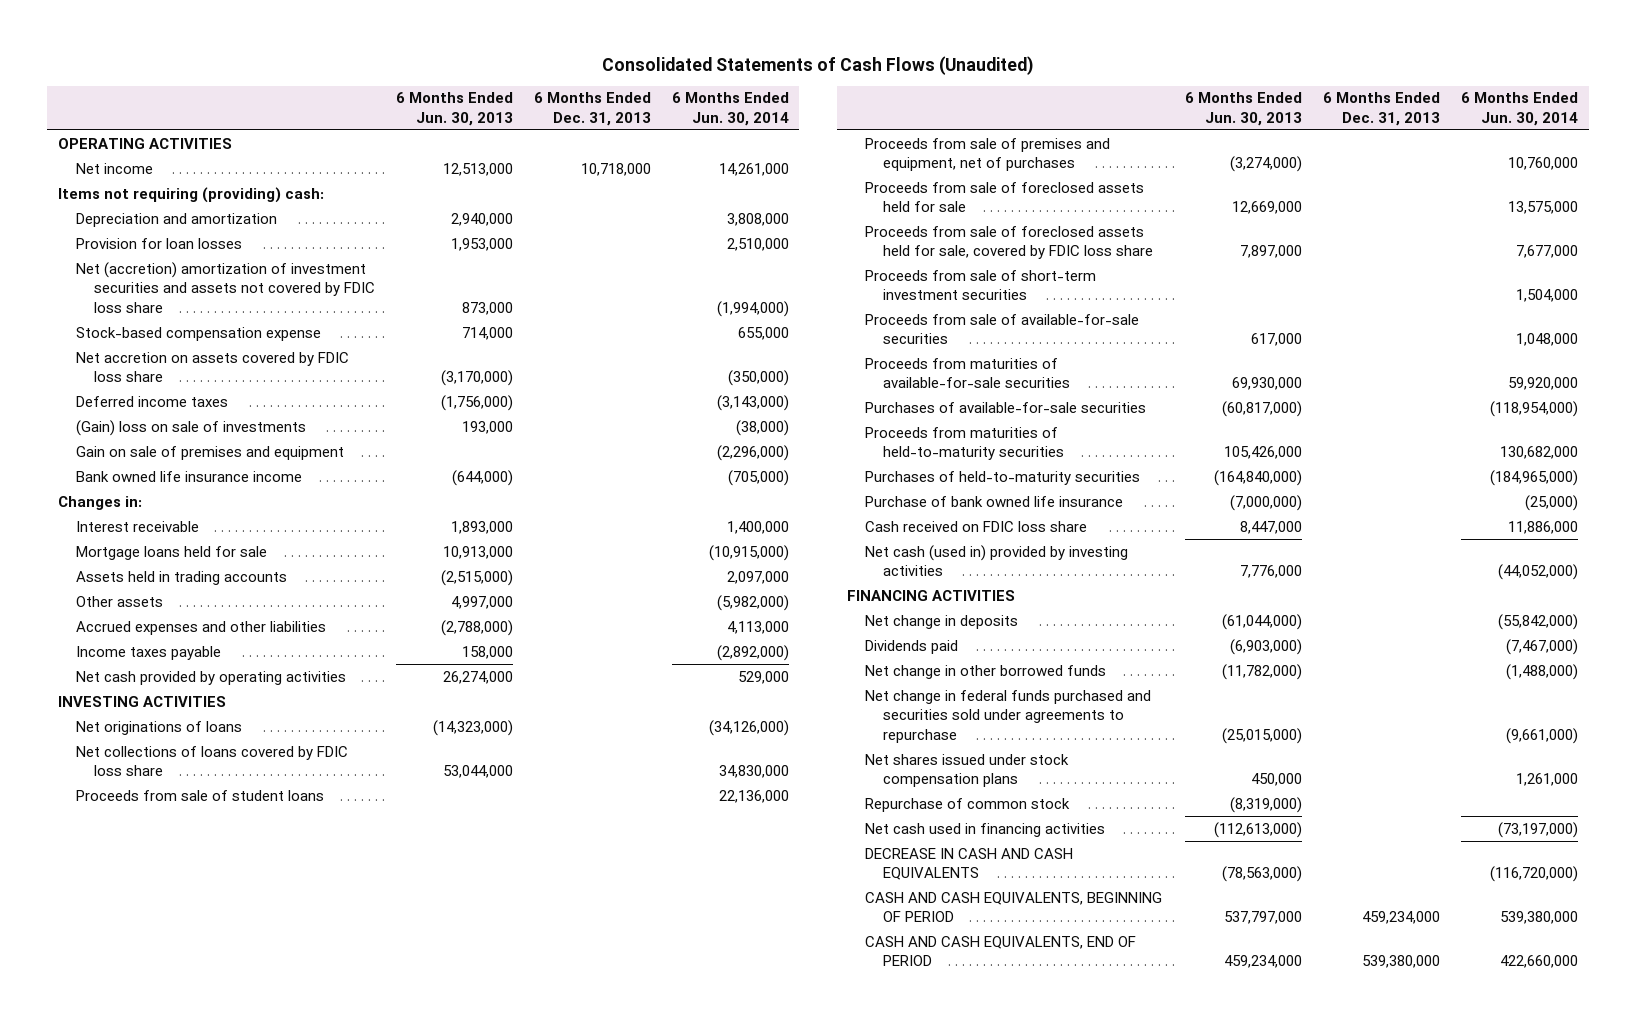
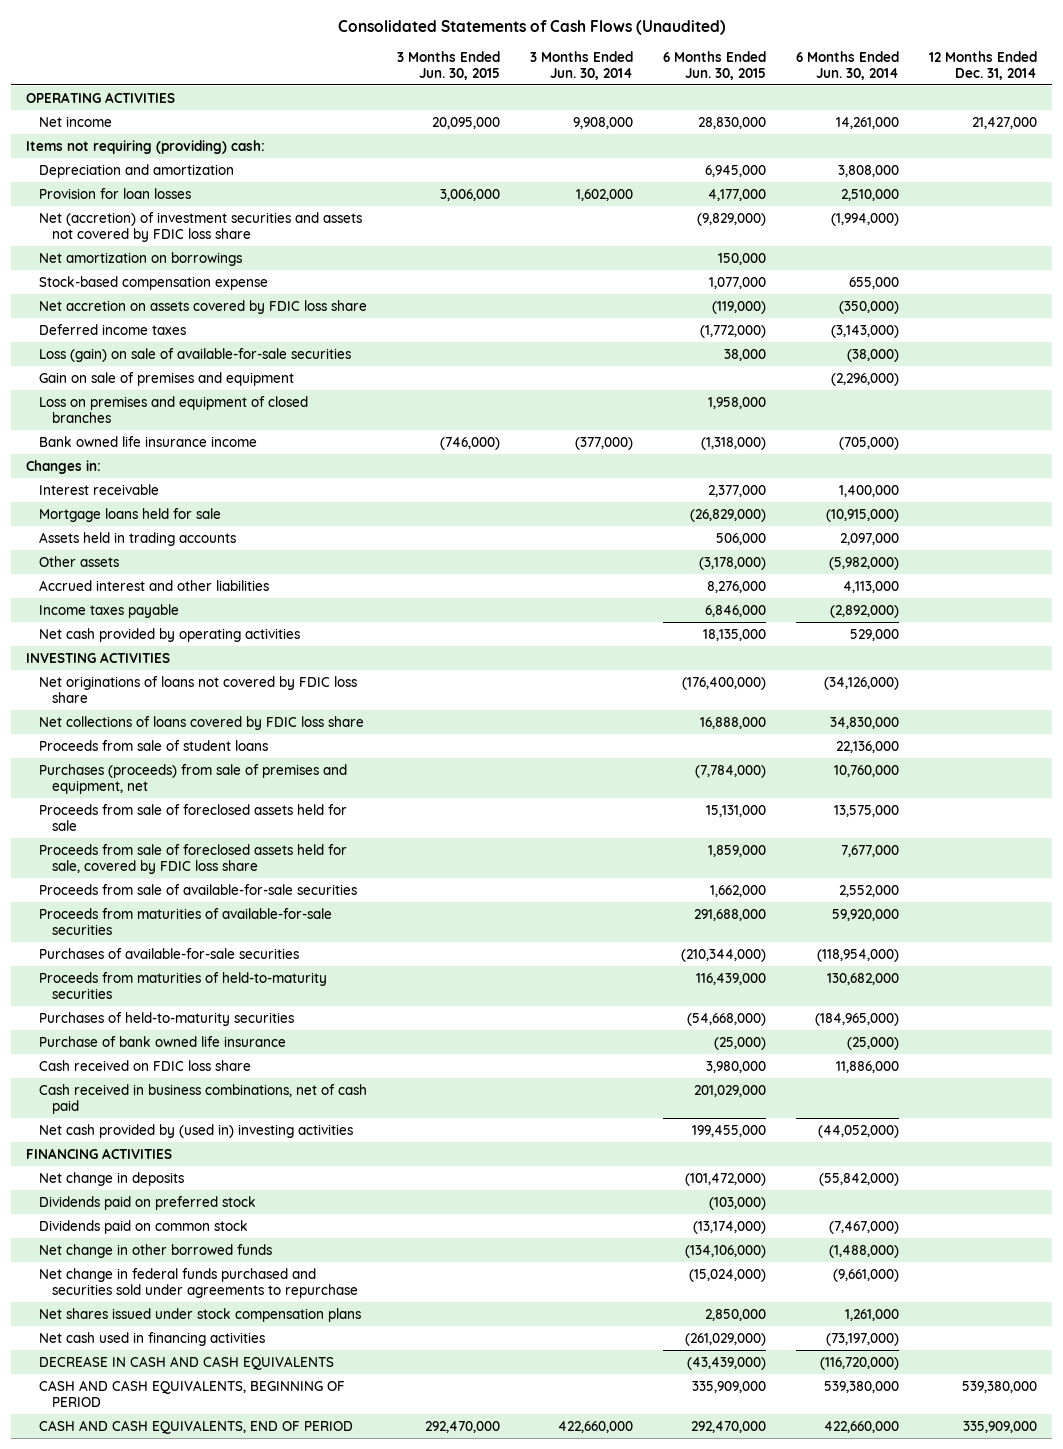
[395,92,513,126] 6 Months Ended Jun. 30, 2013 -> none
[533,92,651,126] 6 Months Ended Dec. 31, 2013 -> none
none -> [397,50,501,80] 3 Months Ended Jun. 30, 2015
none -> [530,50,634,80] 3 Months Ended Jun. 30, 2014
none -> [663,50,767,80] 6 Months Ended Jun. 30, 2015
none -> [929,50,1038,80] 12 Months Ended Dec. 31, 2014
[75,261,375,313] Net (accretion) amortization of investment securities and assets not covered by FDIC loss share -> [38,211,362,242] Net (accretion) of investment securities and assets not covered by FDIC loss share
none -> [38,251,242,266] Net amortization on borrowings
[75,419,306,436] (Gain) loss on sale of investments -> [38,347,351,362] Loss (gain) on sale of available-for-sale securities
none -> [38,395,308,423] Loss on premises and equipment of closed branches
[75,620,326,635] Accrued expenses and other liabilities -> [38,579,269,591] Accrued interest and other liabilities
[75,720,242,735] Net originations of loans -> [38,675,357,703] Net originations of loans not covered by FDIC loss share
[865,137,1111,172] Proceeds from sale of premises and equipment, net of purchases -> [38,763,347,794] Purchases (proceeds) from sale of premises and equipment, net
[865,269,1097,301] Proceeds from sale of short-term investment securities -> none
[1516,333,1579,347] 1,048,000 -> [839,884,900,897] 2,552,000
none -> [38,1083,367,1114] Cash received in business combinations, net of cash paid
[865,544,1129,577] Net cash (used in) provided by investing activities -> [38,1123,353,1138] Net cash provided by (used in) investing activities
none -> [38,1195,256,1210] Dividends paid on preferred stock
[865,639,959,654] Dividends paid -> [38,1219,248,1234] Dividends paid on common stock
[865,797,1071,812] Repurchase of common stock -> none

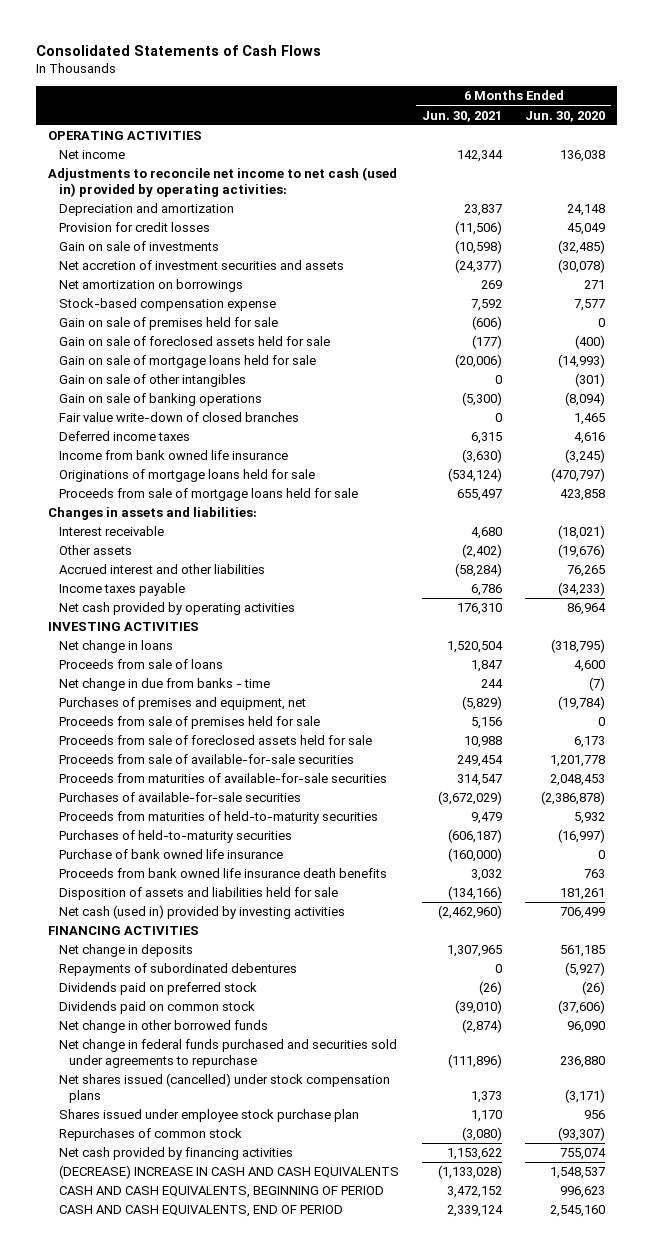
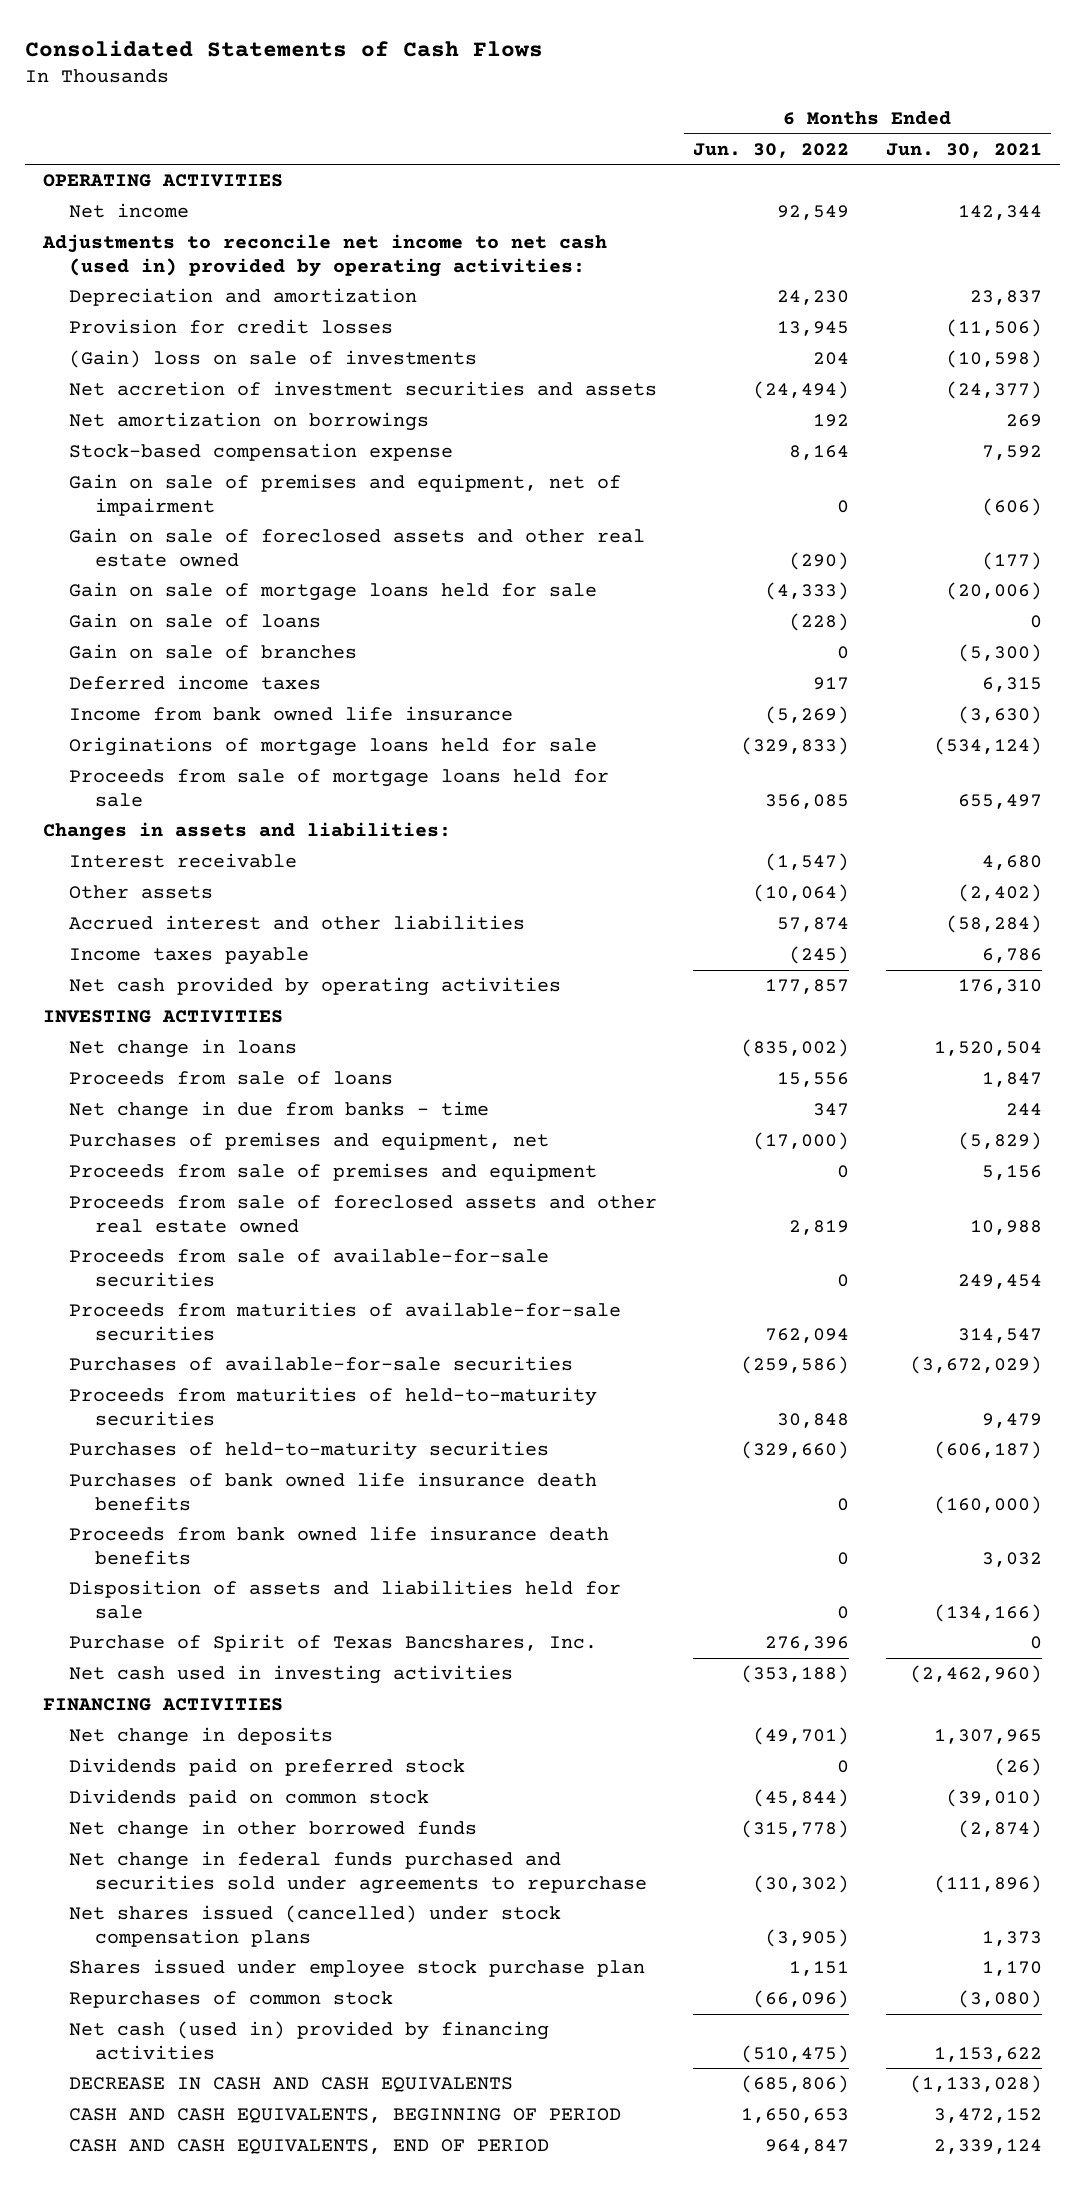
[525,110,606,122] Jun. 30, 2020 -> none
none -> [693,142,850,158] Jun. 30, 2022
[58,241,219,252] Gain on sale of investments -> [68,350,477,369] (Gain) loss on sale of investments
[58,317,278,331] Gain on sale of premises held for sale -> [68,474,621,516] Gain on sale of premises and equipment, net of impairment
[58,336,330,347] Gain on sale of foreclosed assets held for sale -> [68,528,645,567] Gain on sale of foreclosed assets and other real estate owned
[58,412,299,423] Fair value write-down of closed branches -> none
[58,374,246,388] Gain on sale of other intangibles -> [68,613,321,629] Gain on sale of loans
[58,393,262,407] Gain on sale of banking operations -> [68,644,357,660] Gain on sale of branches
[58,716,320,730] Proceeds from sale of premises held for sale -> [68,1163,597,1182] Proceeds from sale of premises and equipment
[58,735,372,746] Proceeds from sale of foreclosed assets held for sale -> [68,1195,657,1233] Proceeds from sale of foreclosed assets and other real estate owned
[58,849,283,860] Purchase of bank owned life insurance -> [68,1472,597,1511] Purchases of bank owned life insurance death benefits
none -> [68,1634,597,1653] Purchase of Spirit of Texas Bancshares, Inc.
[58,905,345,920] Net cash (used in) provided by investing activities -> [68,1665,513,1685] Net cash used in investing activities
[58,963,297,977] Repayments of subordinated debentures -> none
[58,1147,293,1161] Net cash provided by financing activities -> [68,2021,549,2060] Net cash (used in) provided by financing activities
[58,1165,399,1180] (DECREASE) INCREASE IN CASH AND CASH EQUIVALENTS -> [68,2077,513,2093] DECREASE IN CASH AND CASH EQUIVALENTS

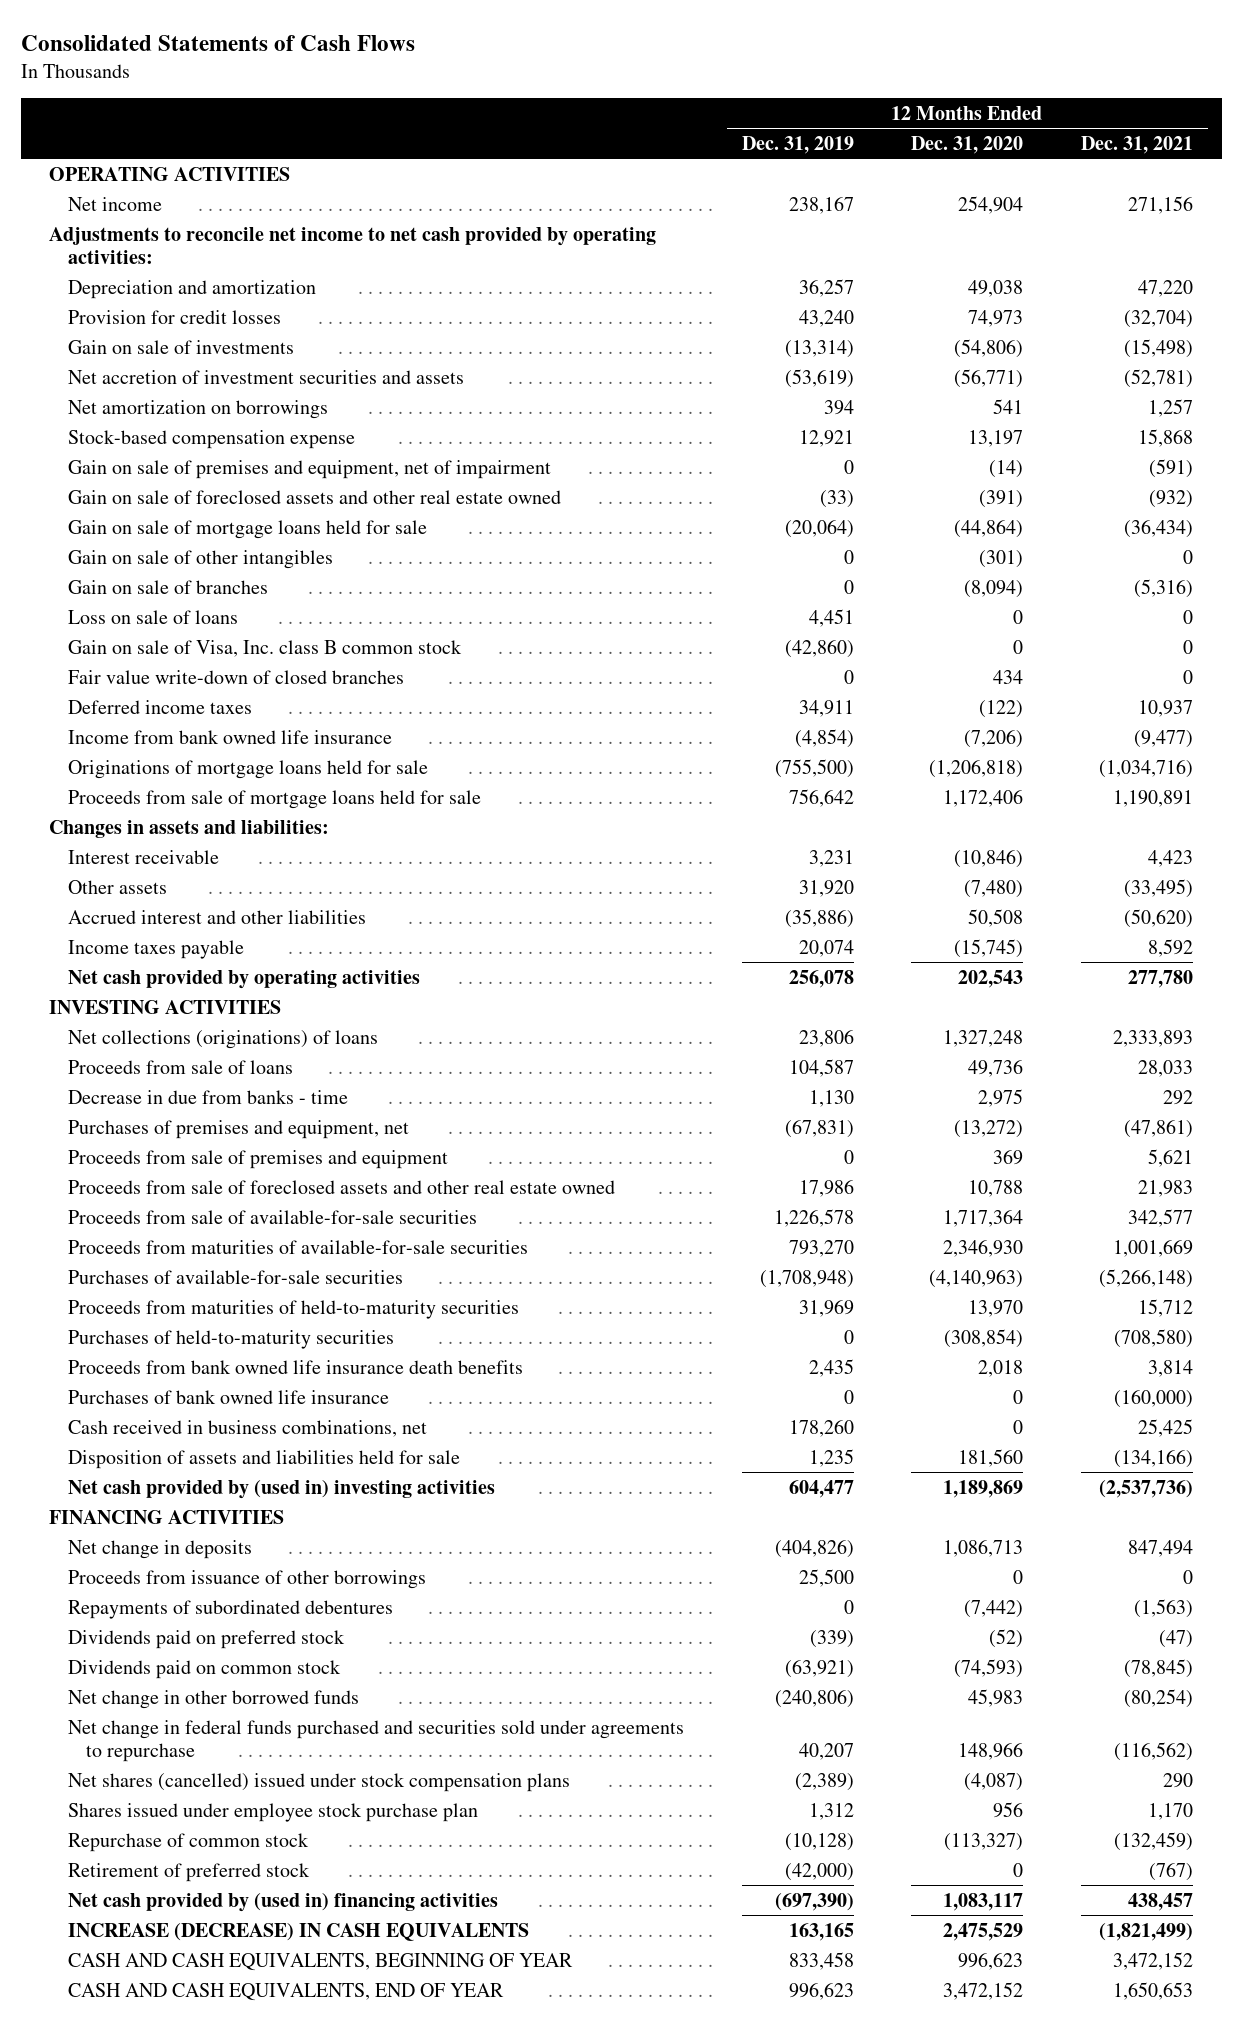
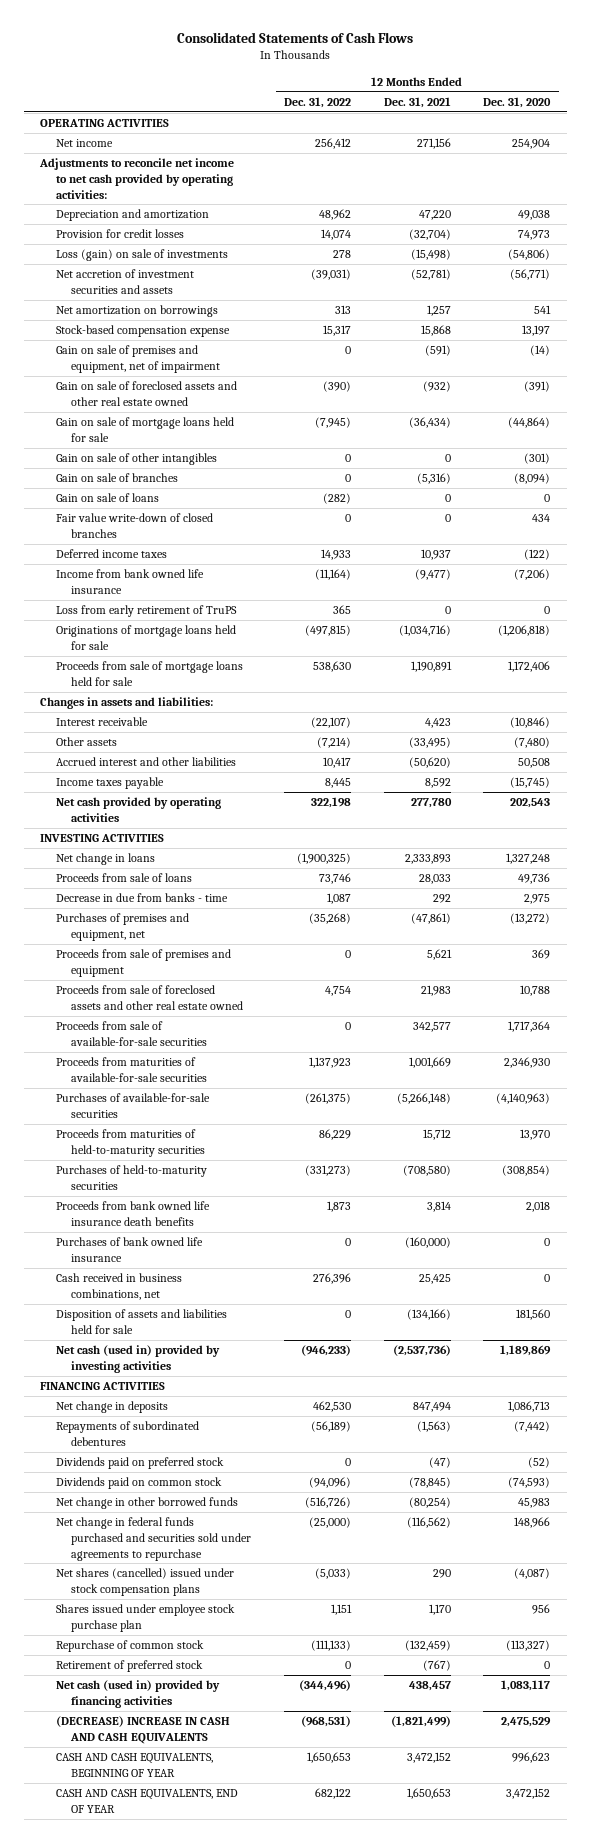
[741,135,854,154] Dec. 31, 2019 -> none
none -> [283,96,351,108] Dec. 31, 2022
[67,339,294,354] Gain on sale of investments -> [55,249,228,262] Loss (gain) on sale of investments
[67,639,462,657] Gain on sale of Visa, Inc. class B common stock -> none
[67,609,238,624] Loss on sale of loans -> [55,493,159,503] Gain on sale of loans
none -> [55,605,237,618] Loss from early retirement of TruPS
[67,1029,378,1049] Net collections (originations) of loans -> [55,853,155,866] Net change in loans
[67,1479,495,1499] Net cash provided by (used in) investing activities -> [55,1345,220,1373] Net cash (used in) provided by investing activities
[67,1569,426,1589] Proceeds from issuance of other borrowings -> none
[67,1892,498,1912] Net cash provided by (used in) financing activities -> [55,1680,220,1708] Net cash (used in) provided by financing activities
[67,1922,529,1941] INCREASE (DECREASE) IN CASH EQUIVALENTS -> [55,1716,230,1744] (DECREASE) INCREASE IN CASH AND CASH EQUIVALENTS

